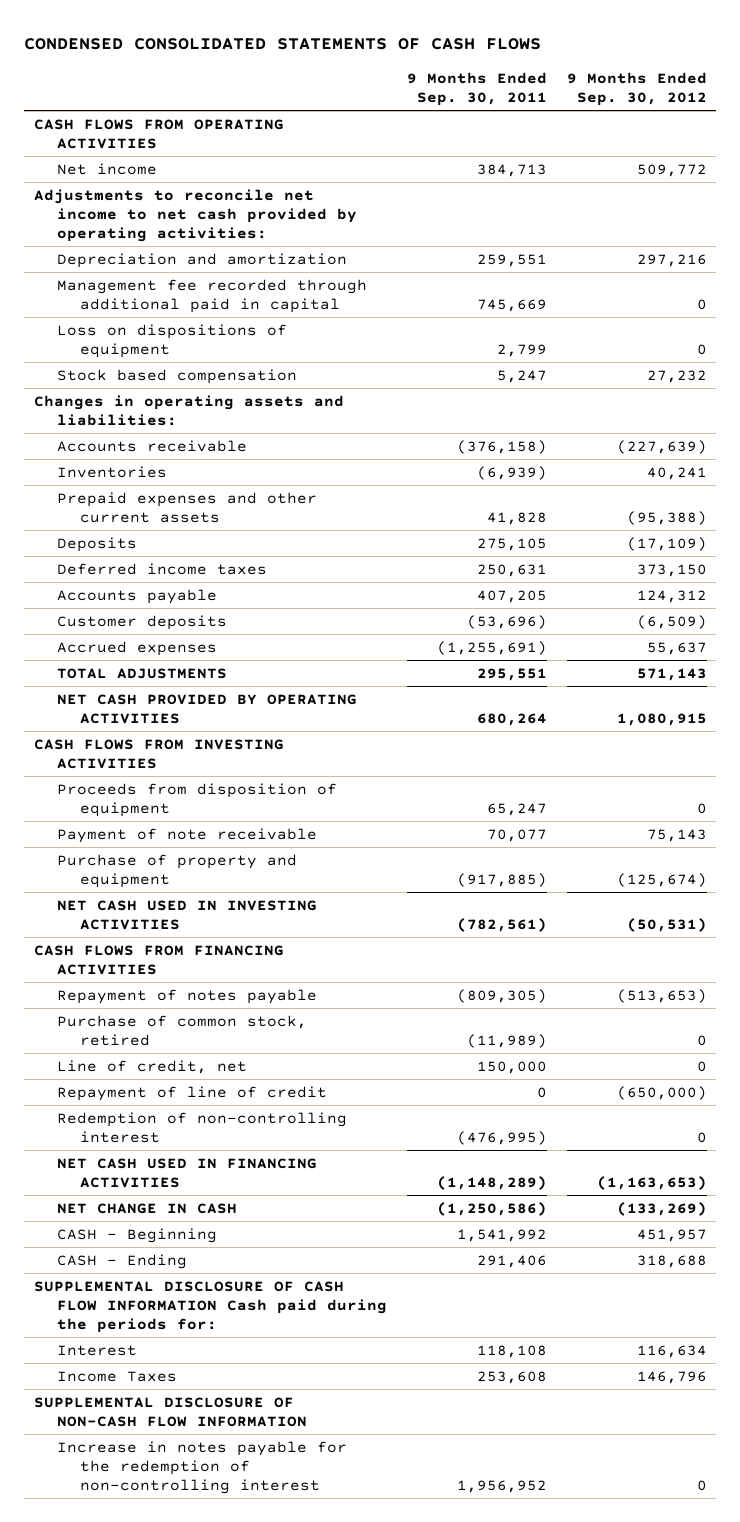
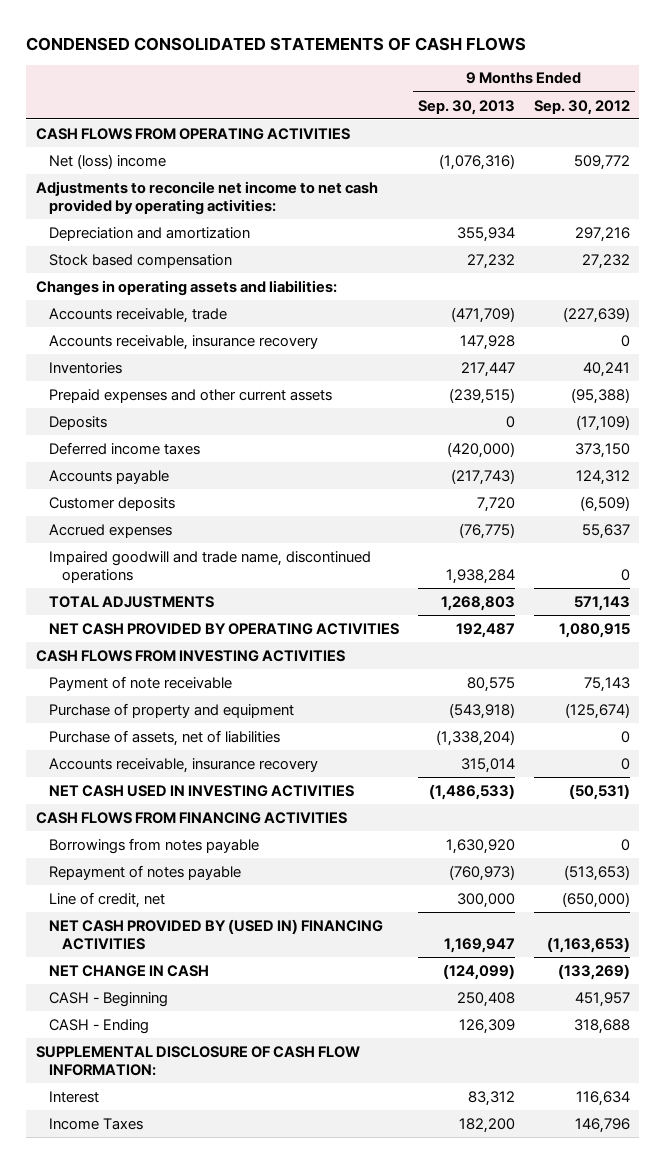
[406,71,547,106] 9 Months Ended Sep. 30, 2011 -> none
none -> [417,99,515,115] Sep. 30, 2013
[56,162,157,175] Net income -> [48,153,166,169] Net (loss) income
[56,278,367,313] Management fee recorded through additional paid in capital -> none
[56,323,287,358] Loss on dispositions of equipment -> none
[56,439,247,452] Accounts receivable -> [48,307,227,323] Accounts receivable, trade
none -> [48,334,318,350] Accounts receivable, insurance recovery
none -> [48,550,371,583] Impaired goodwill and trade name, discontinued operations
[56,782,337,817] Proceeds from disposition of equipment -> none
none -> [48,729,280,746] Purchase of assets, net of liabilities
none -> [48,757,318,773] Accounts receivable, insurance recovery
none -> [48,837,259,854] Borrowings from notes payable
[56,1014,307,1046] Purchase of common stock, retired -> none
[56,1085,327,1101] Repayment of line of credit -> none
[56,1111,347,1143] Redemption of non-controlling interest -> none
[696,1060,707,1072] 0 -> [561,891,630,908] (650,000)
[56,1157,317,1188] NET CASH USED IN FINANCING ACTIVITIES -> [48,918,383,950] NET CASH PROVIDED BY (USED IN) FINANCING ACTIVITIES
[33,1280,387,1333] SUPPLEMENTAL DISCLOSURE OF CASH FLOW INFORMATION Cash paid during the periods for: -> [35,1045,360,1076] SUPPLEMENTAL DISCLOSURE OF CASH FLOW INFORMATION:
[33,1396,307,1427] SUPPLEMENTAL DISCLOSURE OF NON-CASH FLOW INFORMATION -> none
[56,1440,347,1494] Increase in notes payable for the redemption of non-controlling interest -> none

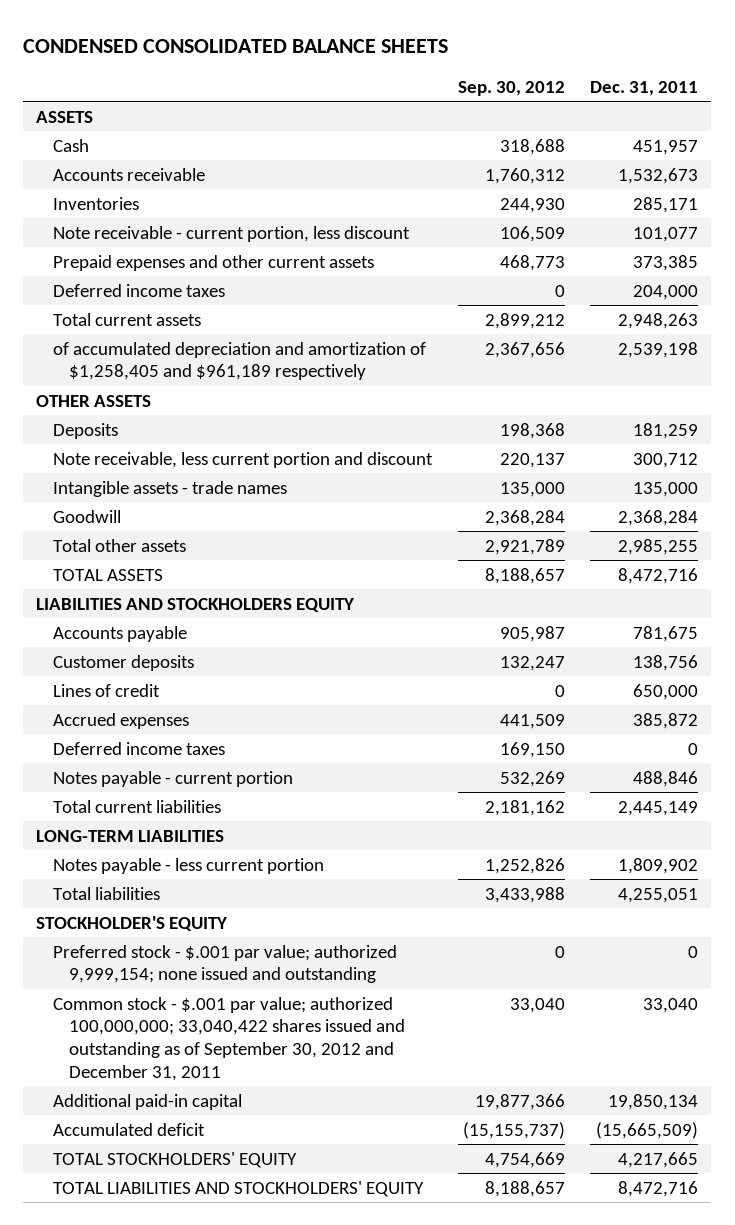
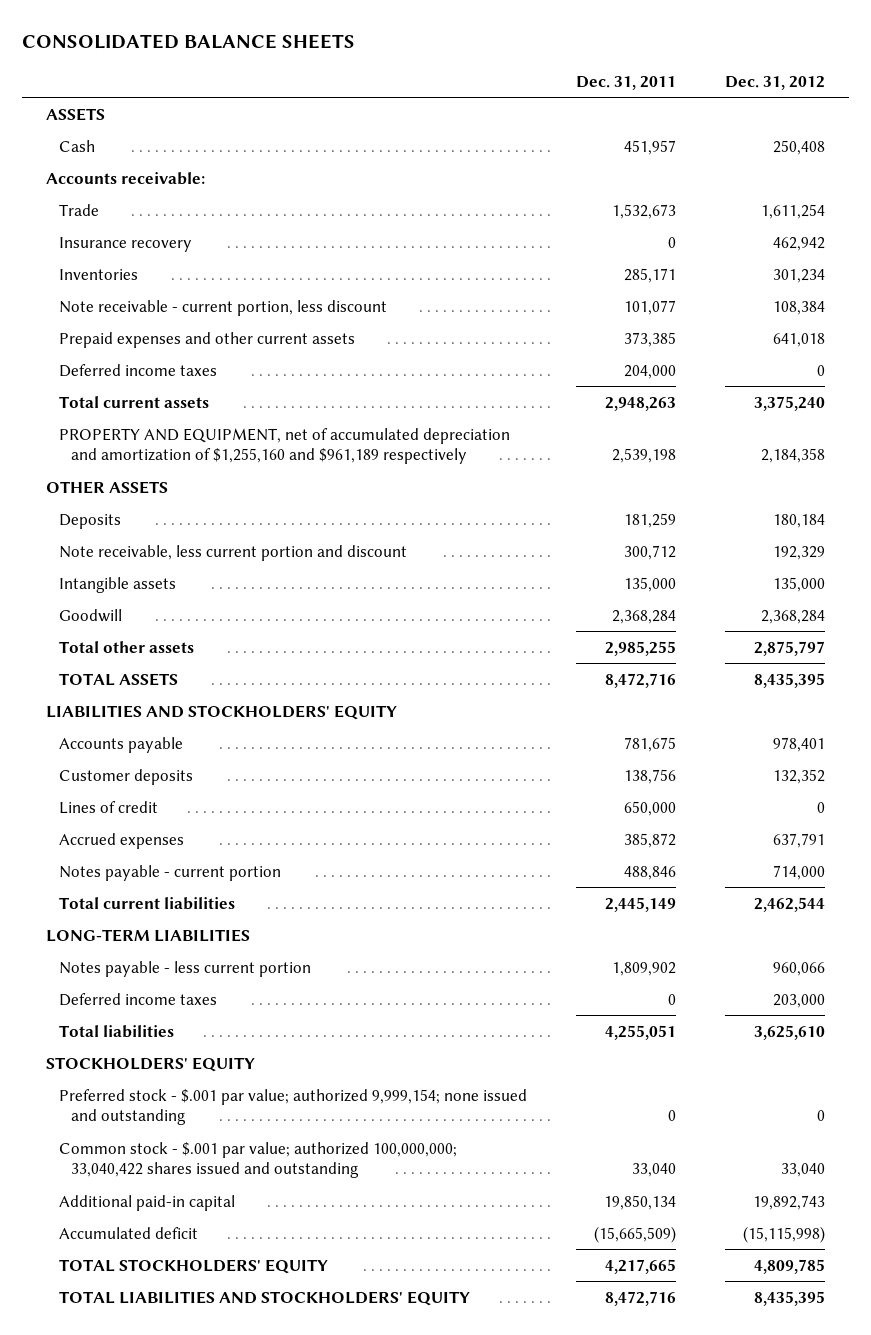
[23,38,449,53] CONDENSED CONSOLIDATED BALANCE SHEETS -> [21,34,355,50] CONSOLIDATED BALANCE SHEETS
[457,80,565,96] Sep. 30, 2012 -> none
none -> [724,75,825,90] Dec. 31, 2012
none -> [46,171,206,185] Accounts receivable:
[52,167,205,181] Accounts receivable -> [58,203,99,216] Trade
none -> [58,236,192,252] Insurance recovery
[52,341,426,381] of accumulated depreciation and amortization of $1,258,405 and $961,189 respectively -> [58,427,510,465] PROPERTY AND EQUIPMENT, net of accumulated depreciation and amortization of $1,255,160 and $961,189 respectively
[52,480,287,497] Intangible assets - trade names -> [58,576,176,593] Intangible assets
[36,597,356,612] LIABILITIES AND STOCKHOLDERS EQUITY -> [46,704,398,720] LIABILITIES AND STOCKHOLDERS' EQUITY
[52,741,225,755] Deferred income taxes -> [58,992,217,1006] Deferred income taxes
[36,915,229,931] STOCKHOLDER'S EQUITY -> [46,1056,256,1072] STOCKHOLDERS' EQUITY
[52,996,405,1081] Common stock - $.001 par value; authorized 100,000,000; 33,040,422 shares issued and outstanding as of September 30, 2012 and December 31, 2011 -> [58,1141,457,1179] Common stock - $.001 par value; authorized 100,000,000; 33,040,422 shares issued and outstanding

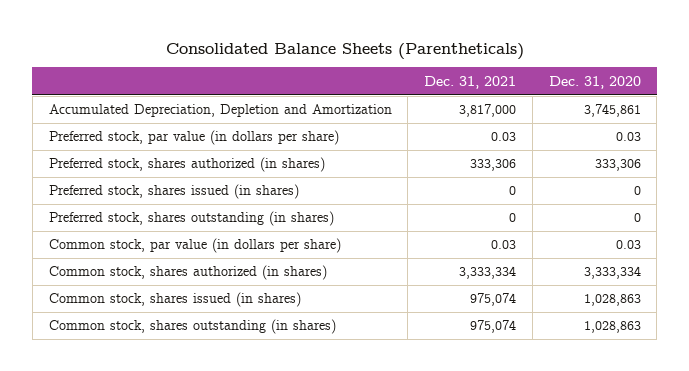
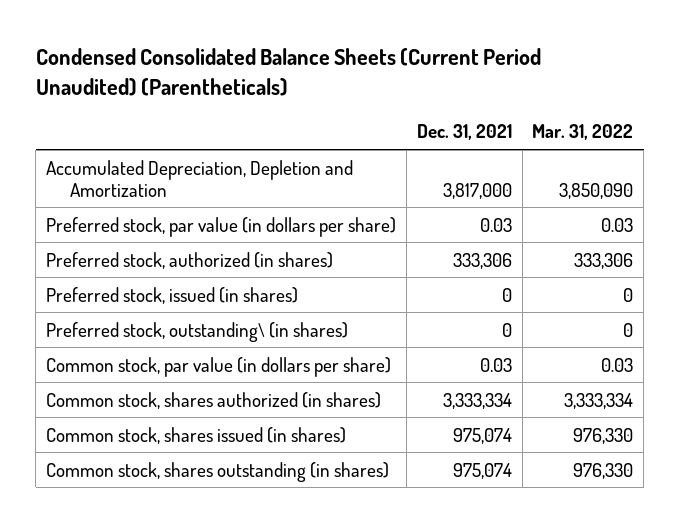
[165,42,524,60] Consolidated Balance Sheets (Parentheticals) -> [35,48,541,96] Condensed Consolidated Balance Sheets (Current Period Unaudited) (Parentheticals)
[548,75,641,89] Dec. 31, 2020 -> none
none -> [532,124,634,141] Mar. 31, 2022
[48,157,325,173] Preferred stock, shares authorized (in shares) -> [46,251,334,269] Preferred stock, authorized (in shares)
[48,184,299,200] Preferred stock, shares issued (in shares) -> [46,286,299,304] Preferred stock, issued (in shares)
[48,211,334,227] Preferred stock, shares outstanding (in shares) -> [46,321,349,342] Preferred stock, outstanding\ (in shares)

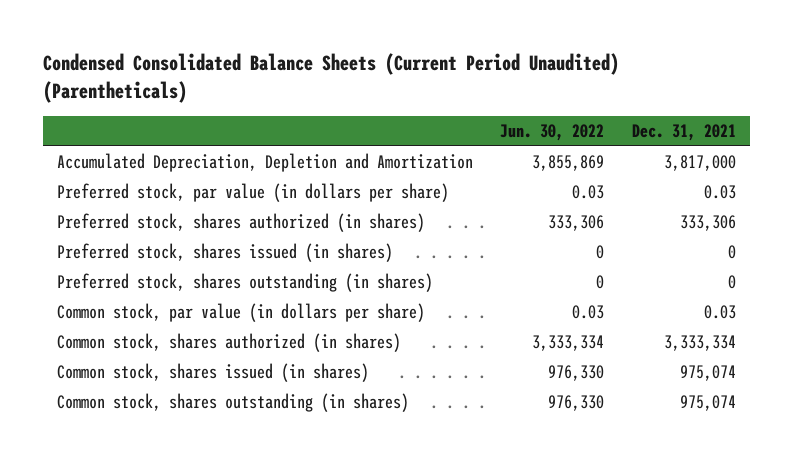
[532,124,634,141] Mar. 31, 2022 -> none
none -> [500,124,605,142] Jun. 30, 2022
[46,251,334,269] Preferred stock, authorized (in shares) -> [56,213,425,233] Preferred stock, shares authorized (in shares)
[46,286,299,304] Preferred stock, issued (in shares) -> [56,243,393,263] Preferred stock, shares issued (in shares)
[46,321,349,342] Preferred stock, outstanding\ (in shares) -> [56,273,433,293] Preferred stock, shares outstanding (in shares)

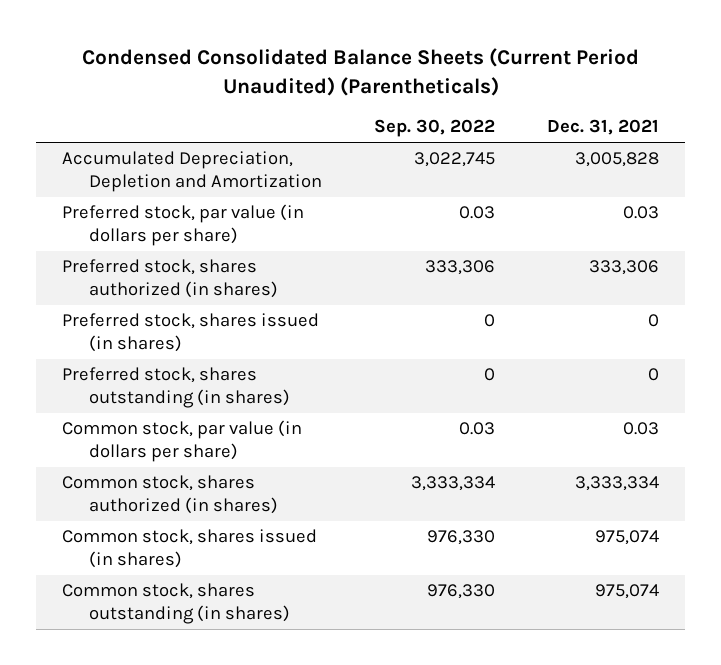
[500,124,605,142] Jun. 30, 2022 -> none
none -> [374,119,496,138] Sep. 30, 2022
[663,155,736,172] 3,817,000 -> [575,152,660,168] 3,005,828

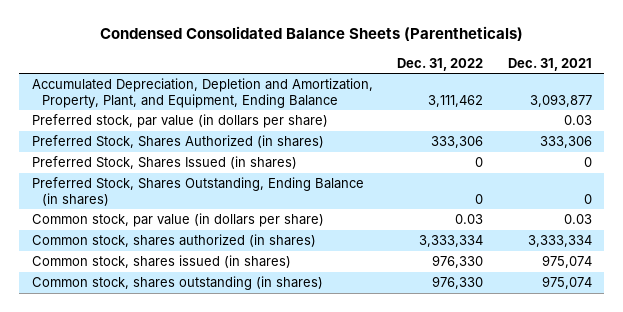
[81,48,639,96] Condensed Consolidated Balance Sheets (Current Period Unaudited) (Parentheticals) -> [99,26,523,42] Condensed Consolidated Balance Sheets (Parentheticals)
[374,119,496,138] Sep. 30, 2022 -> none
none -> [397,57,484,71] Dec. 31, 2022
[61,151,323,193] Accumulated Depreciation, Depletion and Amortization -> [31,78,373,108] Accumulated Depreciation, Depletion and Amortization, Property, Plant, and Equipment, Ending Balance
[575,152,660,168] 3,005,828 -> [529,93,592,107] 3,093,877
[61,259,279,299] Preferred stock, shares authorized (in shares) -> [31,135,324,149] Preferred Stock, Shares Authorized (in shares)
[61,313,319,353] Preferred stock, shares issued (in shares) -> [31,156,297,170] Preferred Stock, Shares Issued (in shares)
[61,367,291,409] Preferred stock, shares outstanding (in shares) -> [31,177,364,206] Preferred Stock, Shares Outstanding, Ending Balance (in shares)

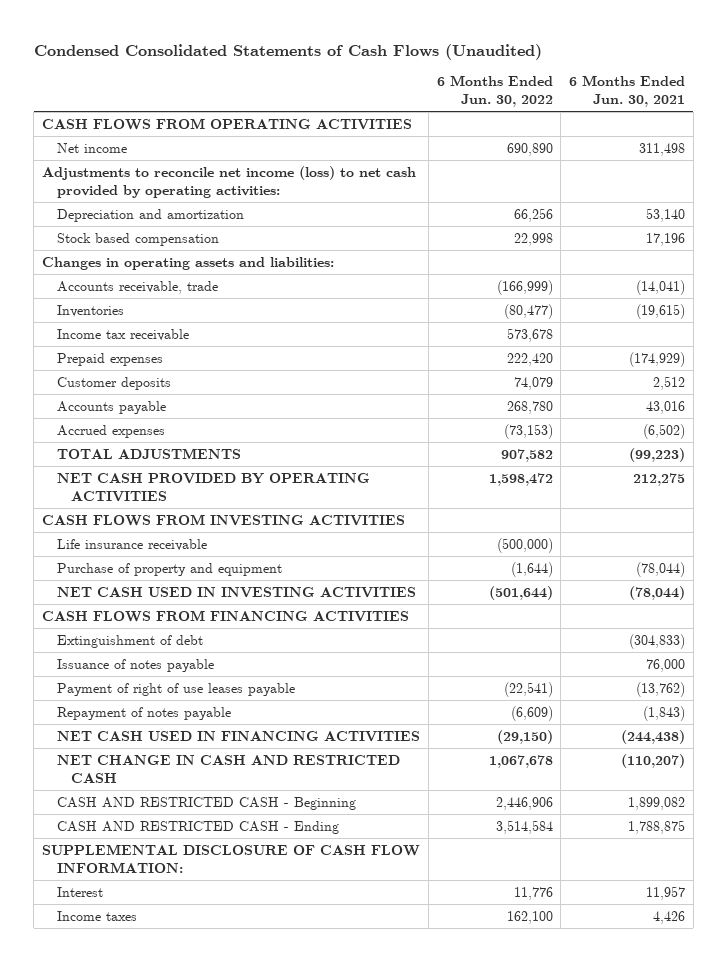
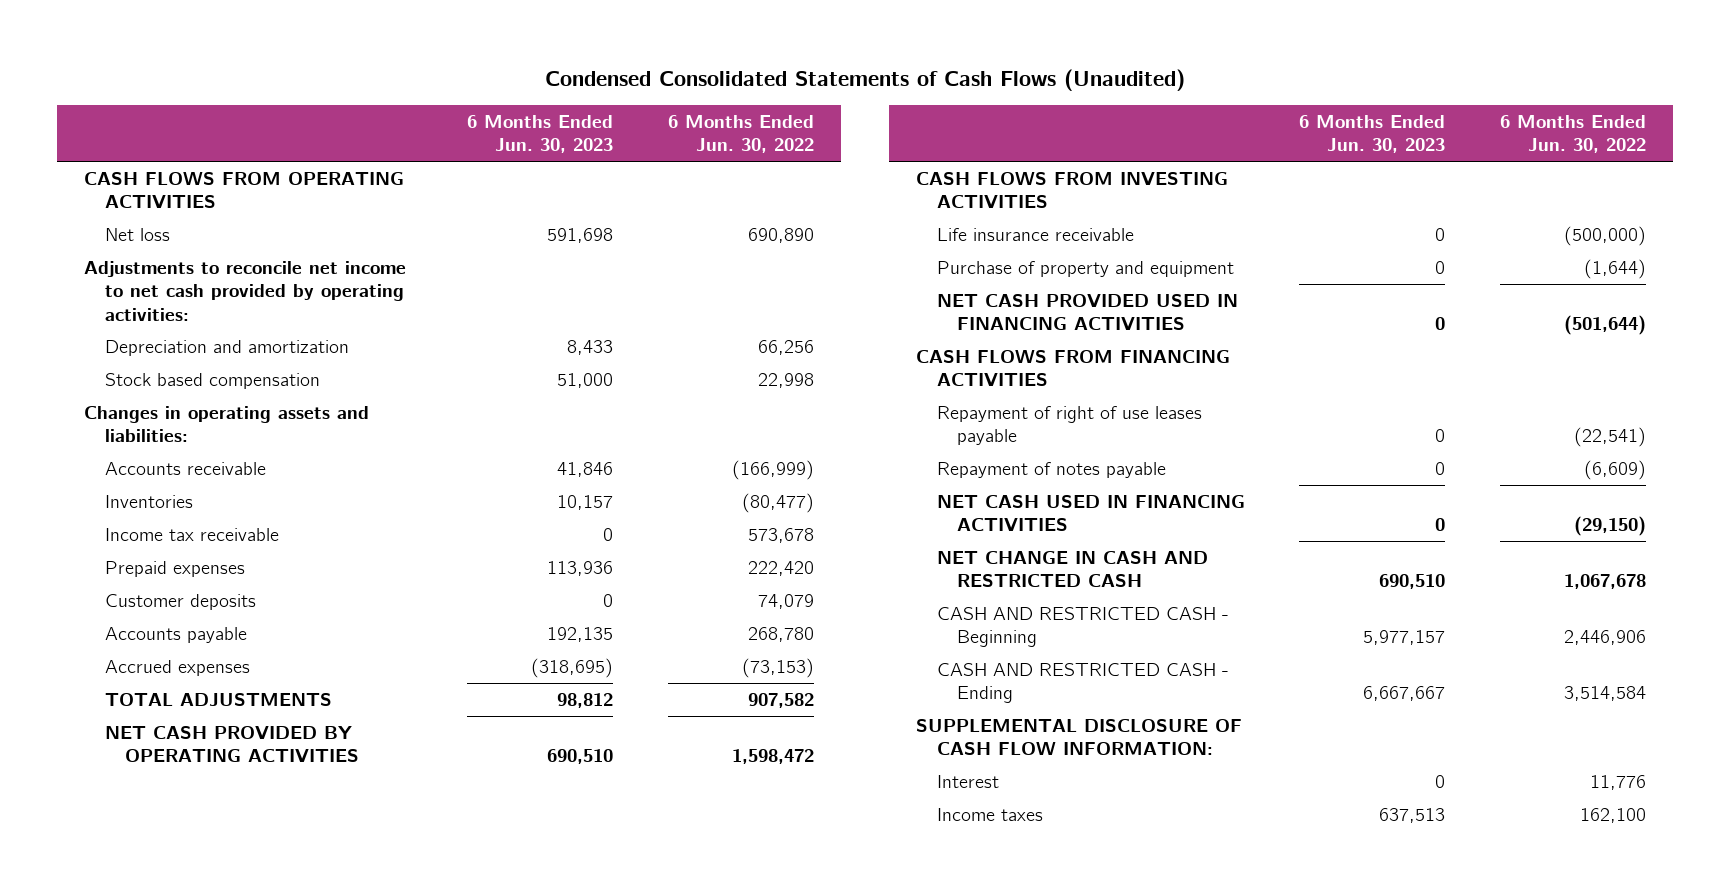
[569,75,686,108] 6 Months Ended Jun. 30, 2021 -> none
none -> [467,114,614,154] 6 Months Ended Jun. 30, 2023
[56,142,127,153] Net income -> [104,227,170,241] Net loss
[42,165,417,198] Adjustments to reconcile net income (loss) to net cash provided by operating activities: -> [83,260,406,321] Adjustments to reconcile net income to net cash provided by operating activities:
[56,280,218,294] Accounts receivable, trade -> [104,461,266,475] Accounts receivable
[56,586,416,598] NET CASH USED IN INVESTING ACTIVITIES -> [936,293,1238,331] NET CASH PROVIDED USED IN FINANCING ACTIVITIES
[56,634,203,648] Extinguishment of debt -> none
[56,658,214,672] Issuance of notes payable -> none
[56,682,295,696] Payment of right of use leases payable -> [936,405,1202,446] Repayment of right of use leases payable

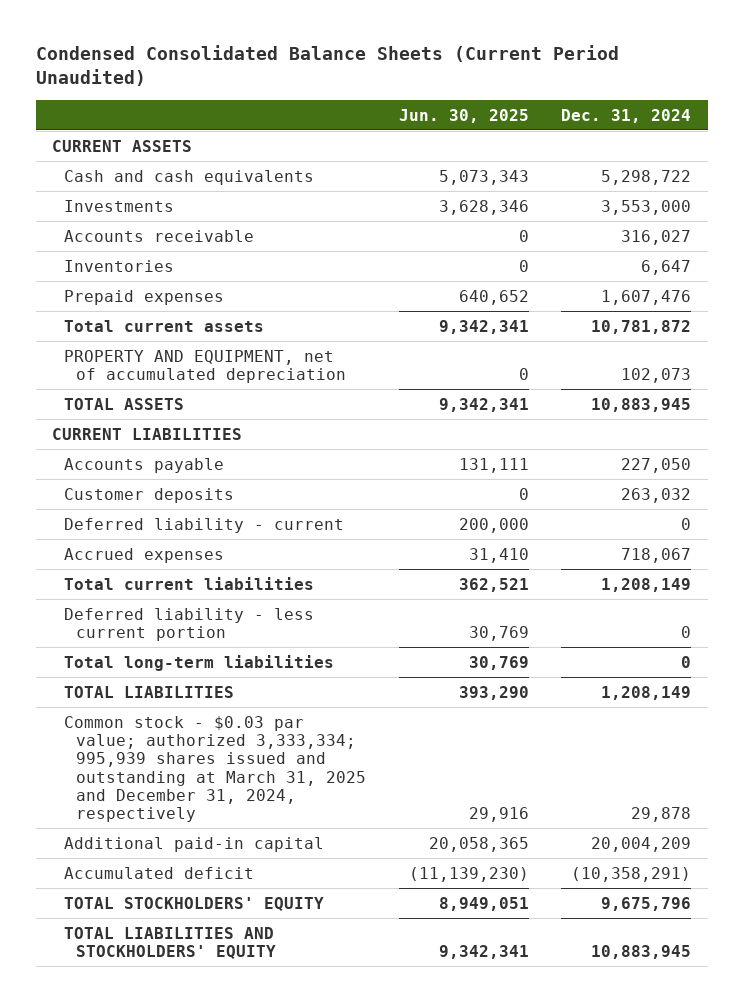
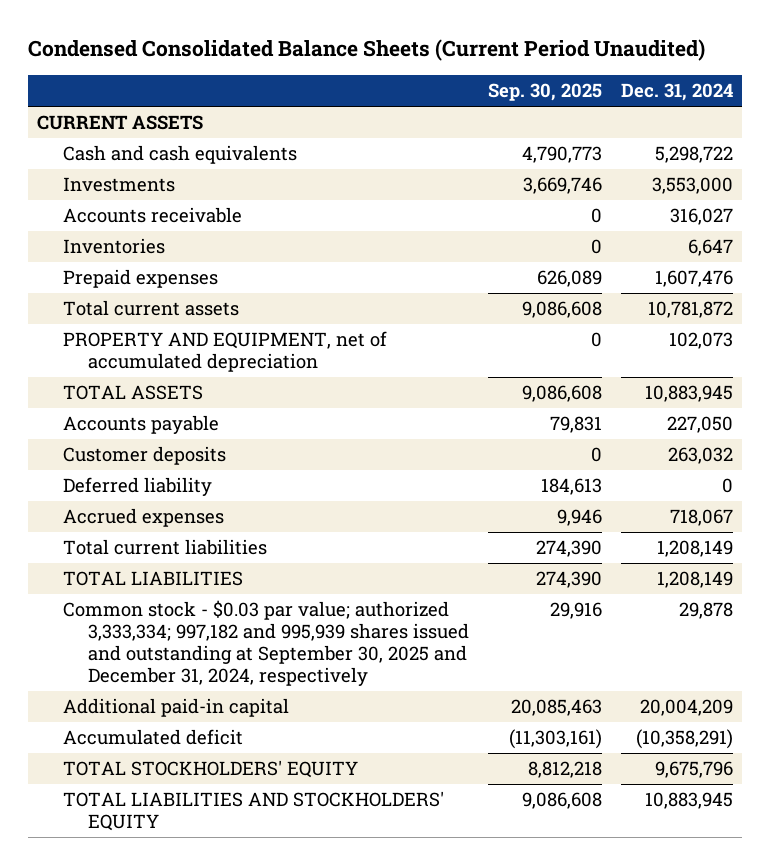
[398,108,529,123] Jun. 30, 2025 -> none
none -> [488,82,603,101] Sep. 30, 2025
[52,427,243,440] CURRENT LIABILITIES -> none
[64,517,345,533] Deferred liability - current -> [62,477,212,497] Deferred liability
[64,607,315,641] Deferred liability - less current portion -> none
[64,654,335,671] Total long-term liabilities -> none
[64,715,367,823] Common stock - $0.03 par value; authorized 3,333,334; 995,939 shares issued and outstanding at March 31, 2025 and December 31, 2024, respectively -> [62,600,470,686] Common stock - $0.03 par value; authorized 3,333,334; 997,182 and 995,939 shares issued and outstanding at September 30, 2025 and December 31, 2024, respectively

